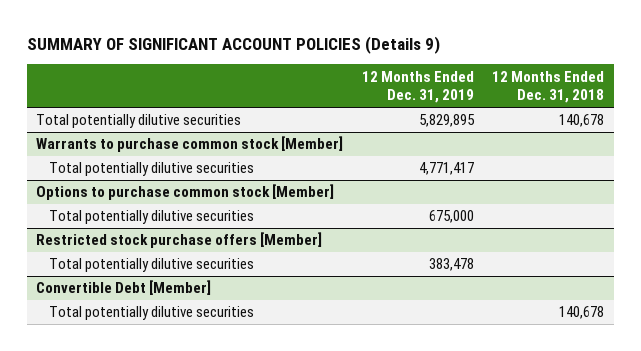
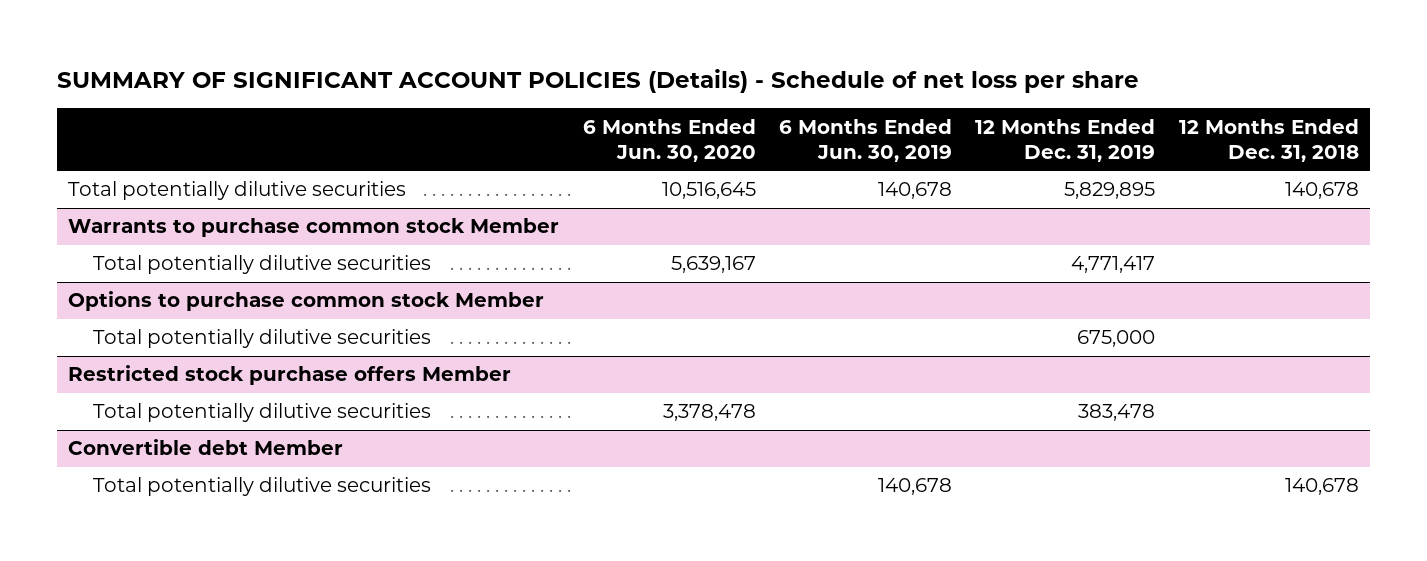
[26,35,440,54] SUMMARY OF SIGNIFICANT ACCOUNT POLICIES (Details 9) -> [56,69,1139,94] SUMMARY OF SIGNIFICANT ACCOUNT POLICIES (Details) - Schedule of net loss per share
none -> [582,118,756,162] 6 Months Ended Jun. 30, 2020
none -> [779,118,953,162] 6 Months Ended Jun. 30, 2019
[36,136,344,153] Warrants to purchase common stock [Member] -> [68,218,560,238] Warrants to purchase common stock Member
[36,184,335,201] Options to purchase common stock [Member] -> [68,291,545,312] Options to purchase common stock Member
[36,232,323,249] Restricted stock purchase offers [Member] -> [68,365,512,386] Restricted stock purchase offers Member
[36,280,212,296] Convertible Debt [Member] -> [68,439,344,456] Convertible debt Member

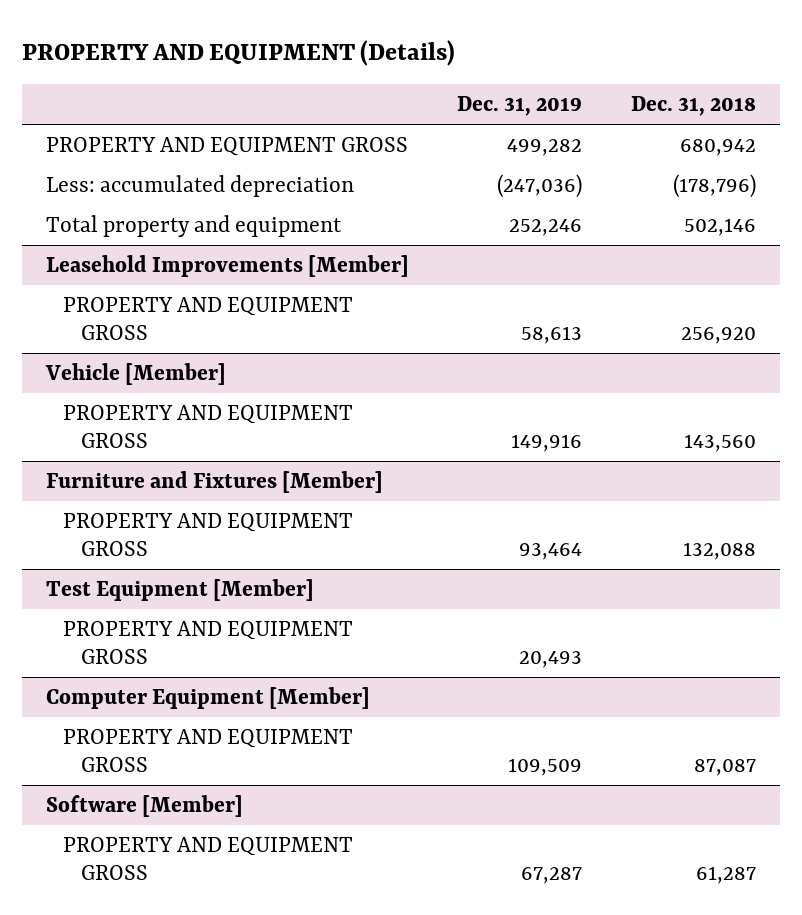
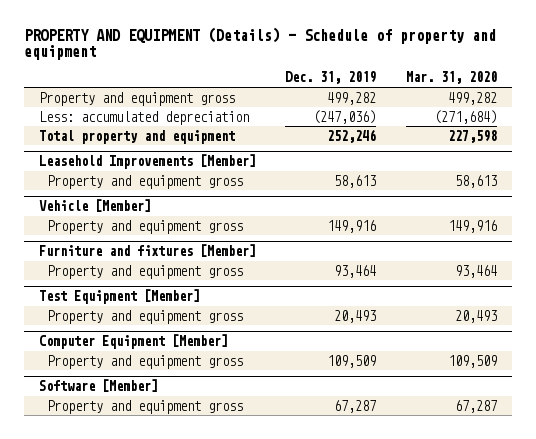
[21,39,455,66] PROPERTY AND EQUIPMENT (Details) -> [23,26,496,61] PROPERTY AND EQUIPMENT (Details) - Schedule of property and equipment
[630,96,756,117] Dec. 31, 2018 -> none
none -> [406,71,498,85] Mar. 31, 2020
[45,137,408,157] PROPERTY AND EQUIPMENT GROSS -> [38,91,235,106] Property and equipment gross
[63,297,354,341] PROPERTY AND EQUIPMENT GROSS -> [46,174,243,189] Property and equipment gross
[63,405,354,449] PROPERTY AND EQUIPMENT GROSS -> [46,219,243,234] Property and equipment gross
[45,471,383,494] Furniture and Fixtures [Member] -> [38,244,256,258] Furniture and fixtures [Member]
[63,513,354,557] PROPERTY AND EQUIPMENT GROSS -> [46,264,243,279] Property and equipment gross
[63,621,354,665] PROPERTY AND EQUIPMENT GROSS -> [46,309,243,324] Property and equipment gross
[63,729,354,773] PROPERTY AND EQUIPMENT GROSS -> [46,354,243,369] Property and equipment gross
[63,837,354,881] PROPERTY AND EQUIPMENT GROSS -> [46,399,243,414] Property and equipment gross

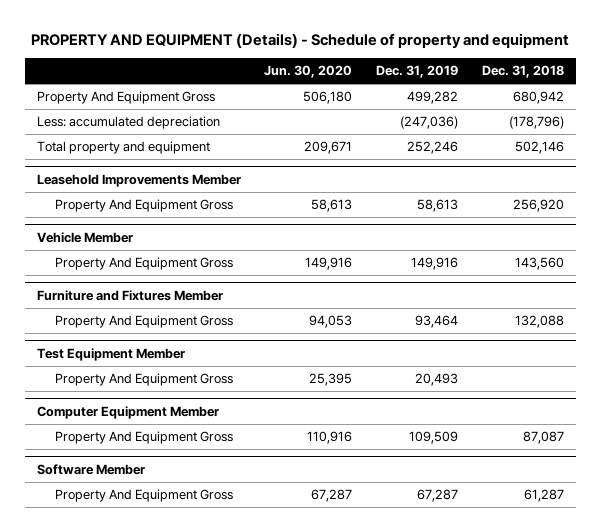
[406,71,498,85] Mar. 31, 2020 -> none
none -> [264,65,353,79] Jun. 30, 2020
none -> [481,65,564,79] Dec. 31, 2018
[38,91,235,106] Property and equipment gross -> [36,91,215,105] Property And Equipment Gross
[38,154,256,170] Leasehold Improvements [Member] -> [36,174,241,188] Leasehold Improvements Member
[46,174,243,189] Property and equipment gross -> [54,199,233,213] Property And Equipment Gross
[38,199,151,213] Vehicle [Member] -> [36,232,133,244] Vehicle Member
[46,219,243,234] Property and equipment gross -> [54,257,233,271] Property And Equipment Gross
[38,244,256,258] Furniture and fixtures [Member] -> [36,290,223,302] Furniture and Fixtures Member
[46,264,243,279] Property and equipment gross -> [54,315,233,329] Property And Equipment Gross
[38,289,200,305] Test Equipment [Member] -> [36,348,185,362] Test Equipment Member
[46,309,243,324] Property and equipment gross -> [54,373,233,387] Property And Equipment Gross
[38,334,228,350] Computer Equipment [Member] -> [36,406,219,420] Computer Equipment Member
[46,354,243,369] Property and equipment gross -> [54,431,233,445] Property And Equipment Gross
[38,379,158,393] Software [Member] -> [36,464,145,476] Software Member
[46,399,243,414] Property and equipment gross -> [54,489,233,503] Property And Equipment Gross

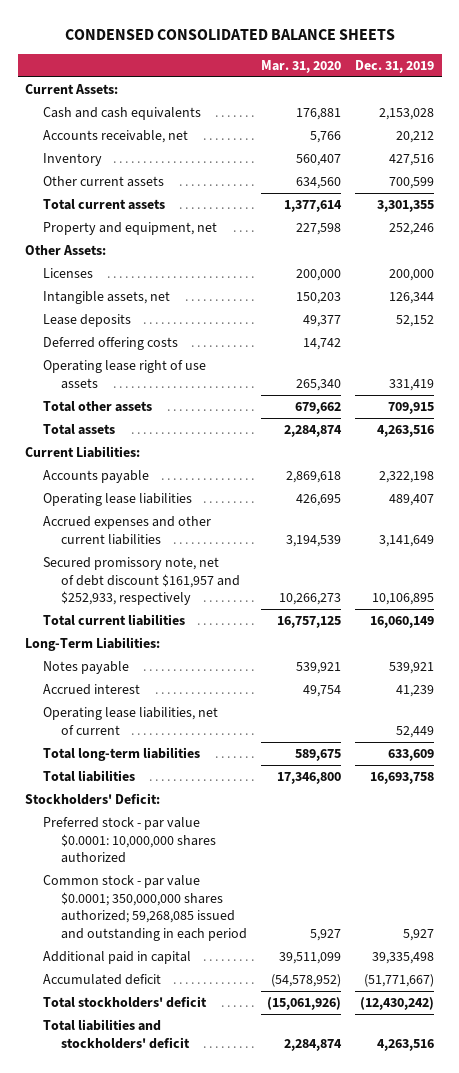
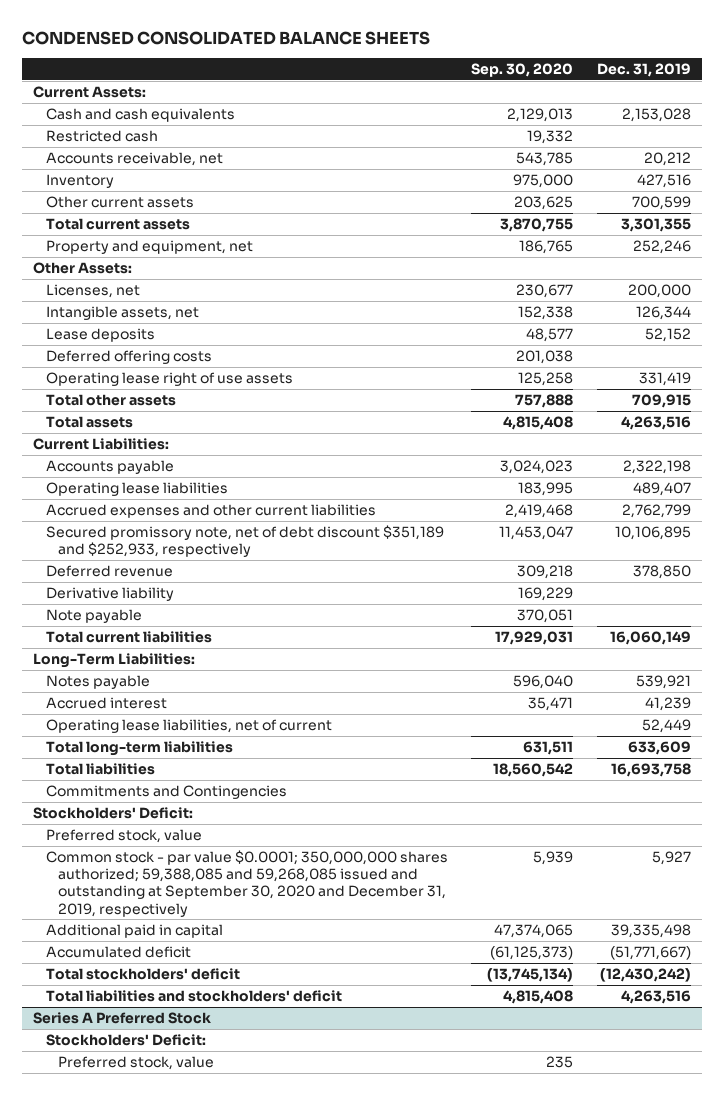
[260,59,341,73] Mar. 31, 2020 -> none
none -> [471,62,574,77] Sep. 30, 2020
none -> [45,130,158,143] Restricted cash
[42,268,93,279] Licenses -> [45,284,140,299] Licenses, net
[379,534,435,547] 3,141,649 -> [621,504,691,519] 2,762,799
[42,557,240,606] Secured promissory note, net of debt discount $161,957 and $252,933, respectively -> [45,525,444,558] Secured promissory note, net of debt discount $351,189 and $252,933, respectively
none -> [45,565,173,578] Deferred revenue
none -> [45,587,174,602] Derivative liability
none -> [45,609,142,624] Note payable
none -> [45,785,287,800] Commitments and Contingencies
[42,817,216,864] Preferred stock - par value $0.0001: 10,000,000 shares authorized -> [45,829,202,844] Preferred stock, value
[42,875,247,942] Common stock - par value $0.0001; 350,000,000 shares authorized; 59,268,085 issued and outstanding in each period -> [45,850,448,917] Common stock - par value $0.0001; 350,000,000 shares authorized; 59,388,085 and 59,268,085 issued and outstanding at September 30, 2020 and December 31, 2019, respectively
none -> [33,1012,212,1025] Series A Preferred Stock
none -> [45,1034,206,1047] Stockholders' Deficit:
none -> [57,1056,214,1071] Preferred stock, value

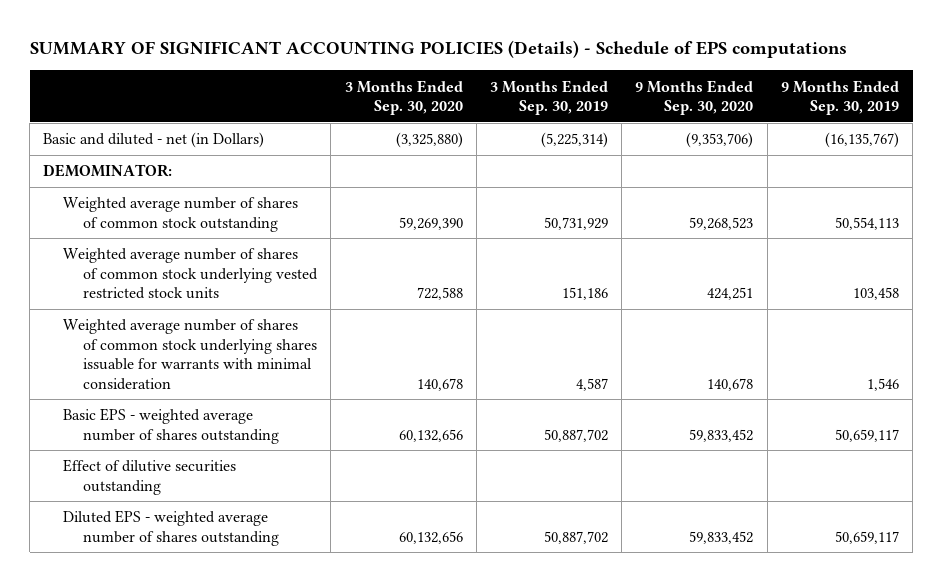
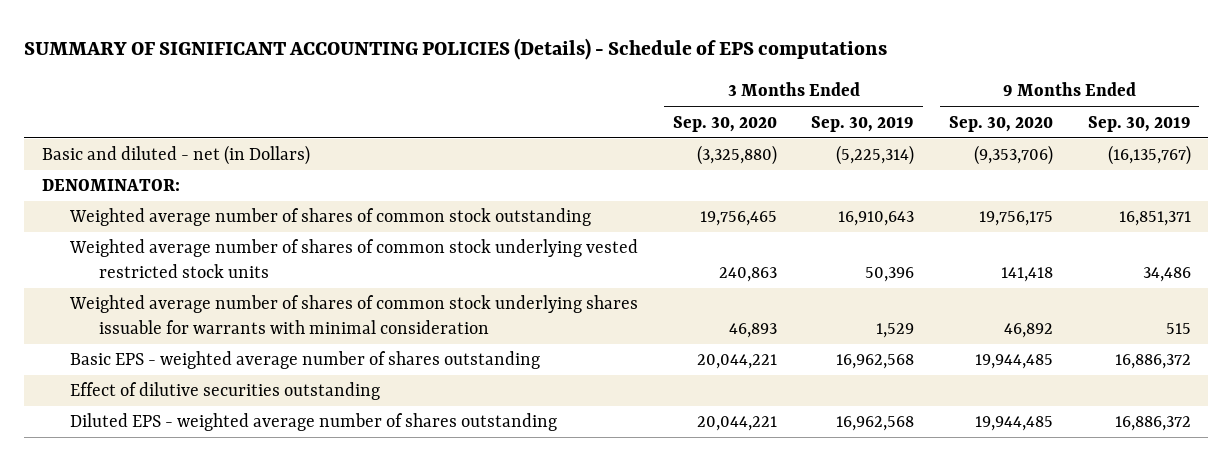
[43,164,173,178] DEMOMINATOR: -> none
none -> [41,179,180,192] DENOMINATOR:
[398,216,463,230] 59,269,390 -> [699,211,777,227] 19,756,465
[544,216,609,230] 50,731,929 -> [838,211,915,227] 16,910,643
[689,216,754,230] 59,268,523 -> [979,211,1054,227] 19,756,175
[834,216,899,230] 50,554,113 -> [1118,211,1191,227] 16,851,371
[416,287,463,301] 722,588 -> [718,266,777,282] 240,863
[562,287,609,301] 151,186 -> [865,266,915,282] 50,396
[707,287,754,301] 424,251 -> [1001,266,1054,282] 141,418
[852,287,899,301] 103,458 -> [1142,266,1191,282] 34,486
[416,377,463,391] 140,678 -> [728,322,777,338] 46,893
[576,377,609,391] 4,587 -> [876,322,915,338] 1,529
[707,377,754,391] 140,678 -> [1004,322,1054,338] 46,892
[866,377,899,391] 1,546 -> [1165,322,1191,334] 515
[398,428,463,442] 60,132,656 -> [696,354,777,370] 20,044,221
[544,428,609,442] 50,887,702 -> [836,354,915,370] 16,962,568
[689,428,754,442] 59,833,452 -> [975,354,1054,370] 19,944,485
[834,428,899,442] 50,659,117 -> [1114,354,1191,370] 16,886,372
[398,530,463,544] 60,132,656 -> [696,416,777,432] 20,044,221
[544,530,609,544] 50,887,702 -> [836,416,915,432] 16,962,568
[689,530,754,544] 59,833,452 -> [975,416,1054,432] 19,944,485
[834,530,899,544] 50,659,117 -> [1114,416,1191,432] 16,886,372

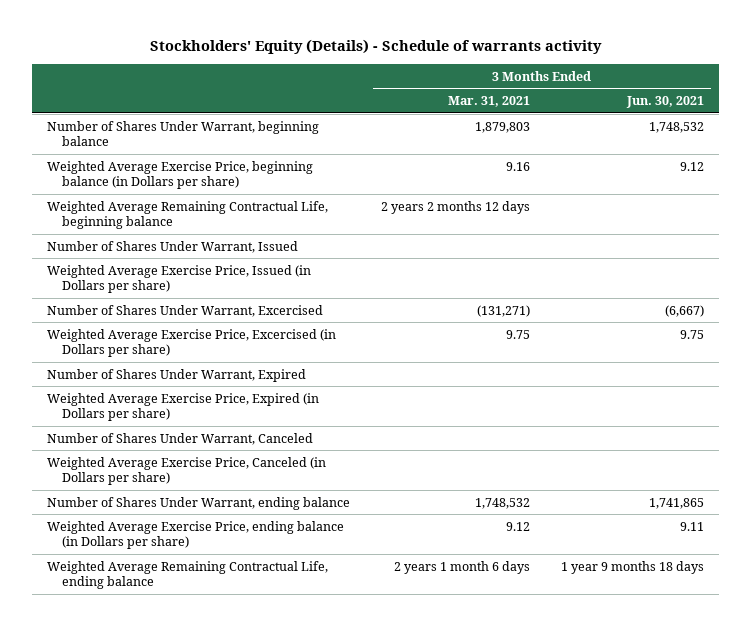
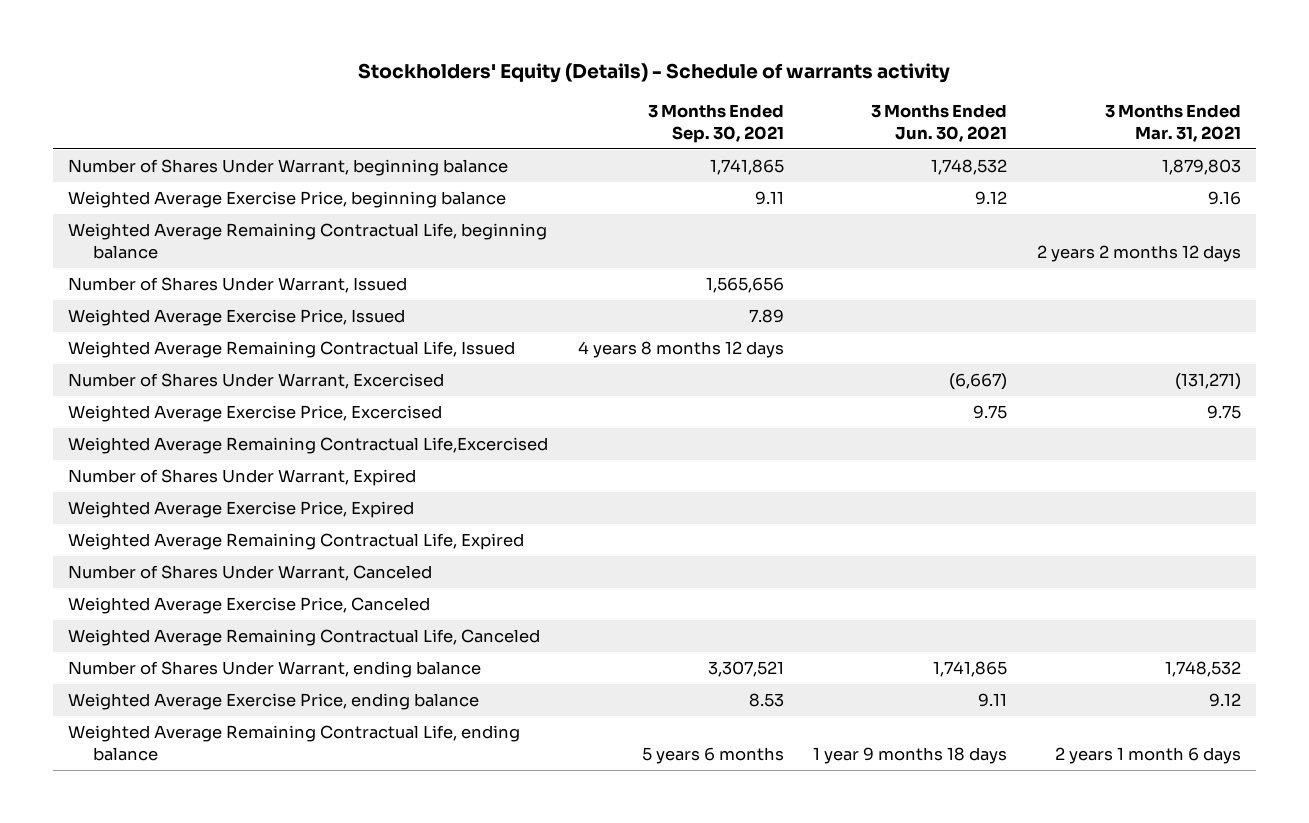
none -> [647,104,784,143] 3 Months Ended Sep. 30, 2021
[47,160,314,189] Weighted Average Exercise Price, beginning balance (in Dollars per share) -> [67,191,506,209] Weighted Average Exercise Price, beginning balance
[47,264,312,293] Weighted Average Exercise Price, Issued (in Dollars per share) -> [67,309,405,327] Weighted Average Exercise Price, Issued
none -> [67,341,515,359] Weighted Average Remaining Contractual Life, Issued
[47,328,337,357] Weighted Average Exercise Price, Excercised (in Dollars per share) -> [67,405,442,423] Weighted Average Exercise Price, Excercised
none -> [67,437,548,455] Weighted Average Remaining Contractual Life,Excercised
[47,392,320,421] Weighted Average Exercise Price, Expired (in Dollars per share) -> [67,501,414,519] Weighted Average Exercise Price, Expired
none -> [67,533,524,551] Weighted Average Remaining Contractual Life, Expired
[47,456,327,485] Weighted Average Exercise Price, Canceled (in Dollars per share) -> [67,597,430,615] Weighted Average Exercise Price, Canceled
none -> [67,629,540,647] Weighted Average Remaining Contractual Life, Canceled
[47,520,345,549] Weighted Average Exercise Price, ending balance (in Dollars per share) -> [67,693,479,711] Weighted Average Exercise Price, ending balance

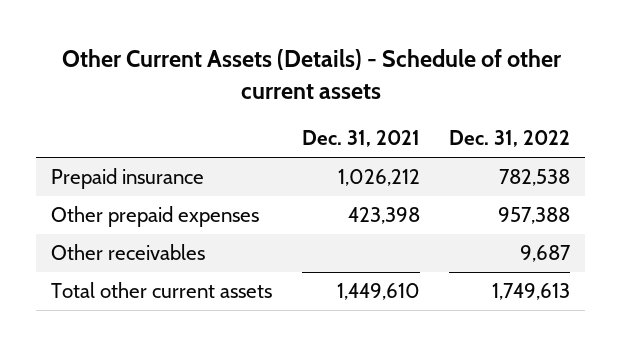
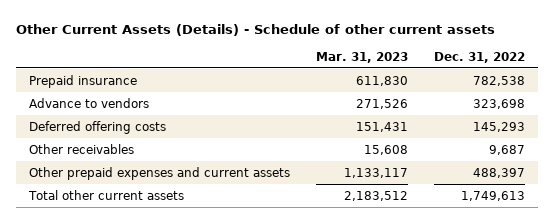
[301,130,420,148] Dec. 31, 2021 -> none
none -> [315,51,408,63] Mar. 31, 2023
[50,206,259,228] Other prepaid expenses -> none
none -> [28,97,149,108] Advance to vendors
none -> [28,120,166,134] Deferred offering costs
none -> [28,166,290,180] Other prepaid expenses and current assets

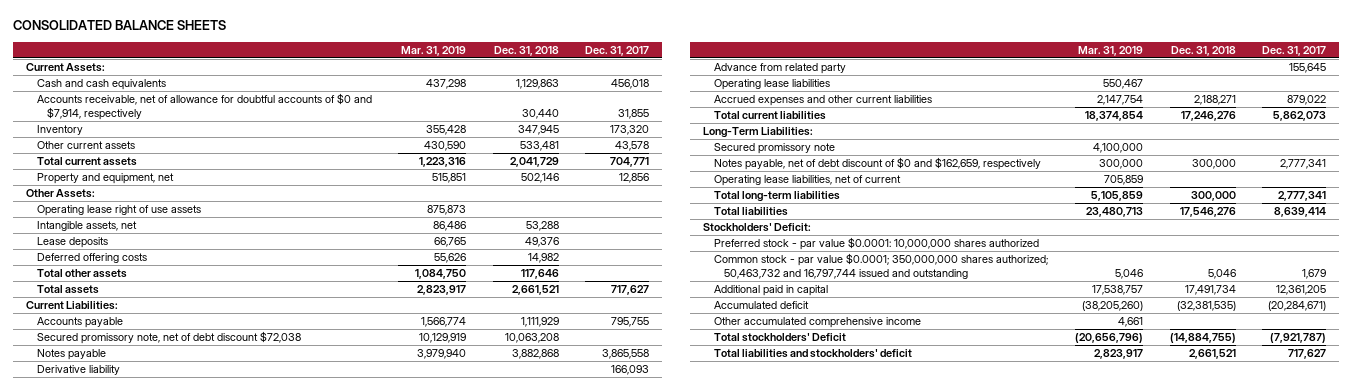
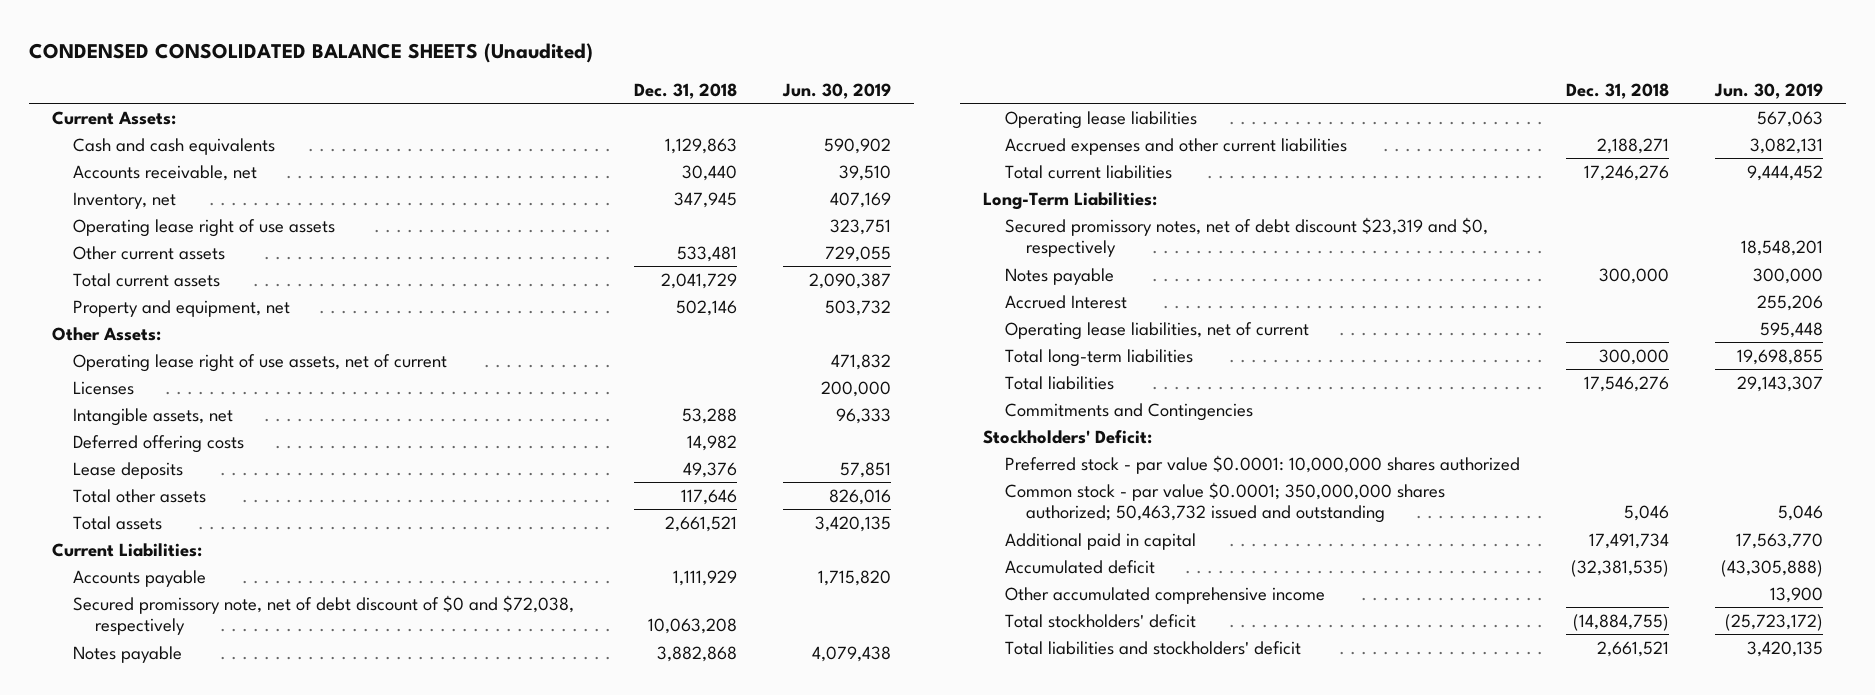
[13,20,227,31] CONSOLIDATED BALANCE SHEETS -> [28,42,593,63] CONDENSED CONSOLIDATED BALANCE SHEETS (Unaudited)
[401,45,467,56] Mar. 31, 2019 -> none
[585,45,650,56] Dec. 31, 2017 -> none
none -> [782,82,892,99] Jun. 30, 2019
[36,93,372,120] Accounts receivable, net of allowance for doubtful accounts of $0 and $7,914, respectively -> [73,164,258,181] Accounts receivable, net
[36,125,83,136] Inventory -> [73,191,177,209] Inventory, net
[36,205,201,217] Operating lease right of use assets -> [73,218,336,237] Operating lease right of use assets
none -> [73,353,448,372] Operating lease right of use assets, net of current
none -> [73,380,135,395] Licenses
[36,237,108,249] Lease deposits -> [73,461,184,479] Lease deposits
[36,331,301,345] Secured promissory note, net of debt discount $72,038 -> [73,594,575,636] Secured promissory note, net of debt discount of $0 and $72,038, respectively
[36,365,120,376] Derivative liability -> none
[713,63,846,75] Advance from related party -> none
[713,143,835,155] Secured promissory note -> [1004,216,1488,258] Secured promissory notes, net of debt discount $23,319 and $0, respectively
[713,157,1041,171] Notes payable, net of debt discount of $0 and $162,659, respectively -> [1004,267,1114,285] Notes payable
none -> [1004,294,1127,309] Accrued Interest
none -> [1004,402,1253,421] Commitments and Contingencies
[713,253,1048,279] Common stock - par value $0.0001; 350,000,000 shares authorized; 50,463,732 and 16,797,744 issued and outstanding -> [1004,481,1445,524] Common stock - par value $0.0001; 350,000,000 shares authorized; 50,463,732 issued and outstanding
[713,333,846,343] Total stockholders' Deficit -> [1004,613,1196,628] Total stockholders' deficit

